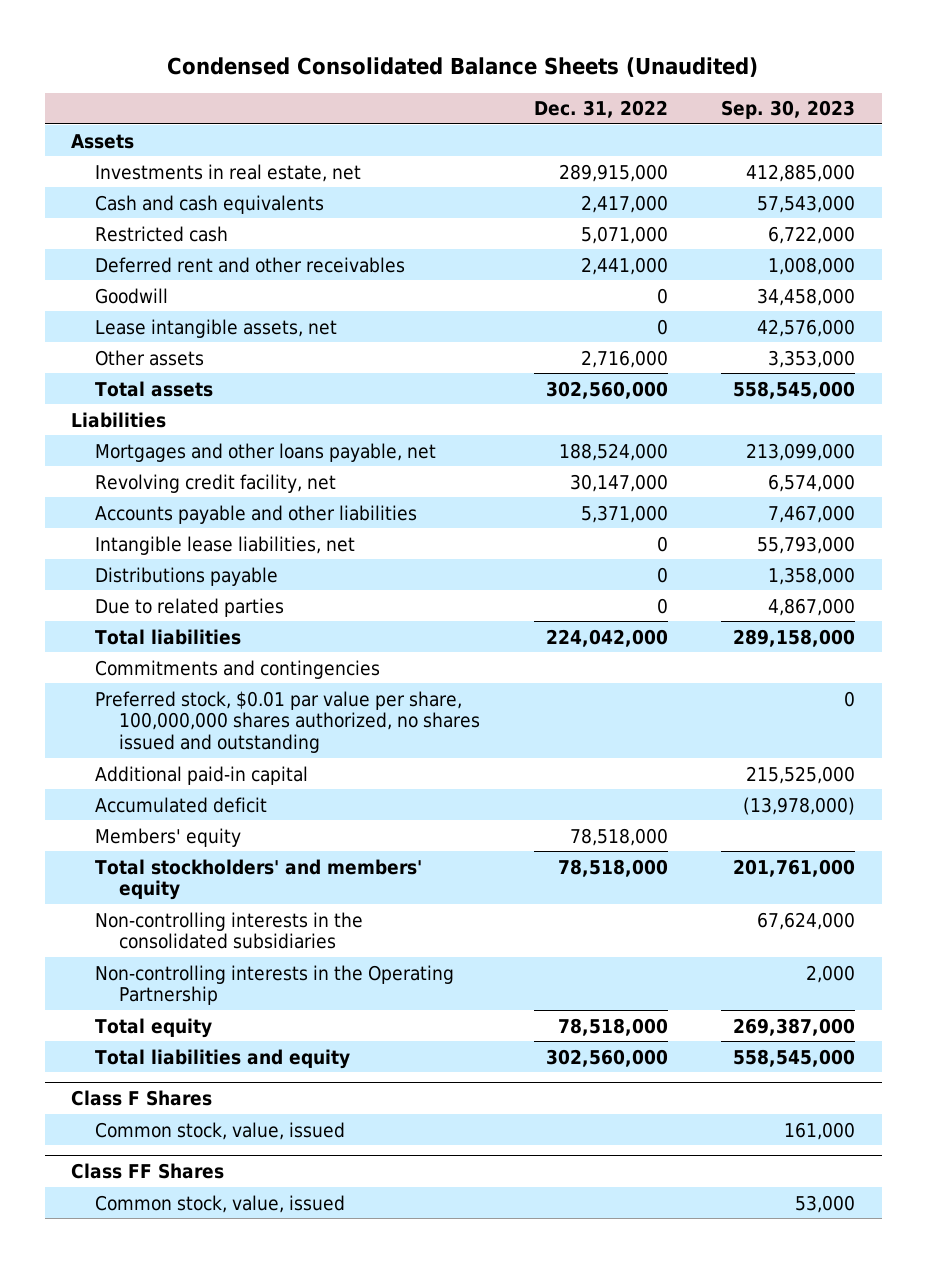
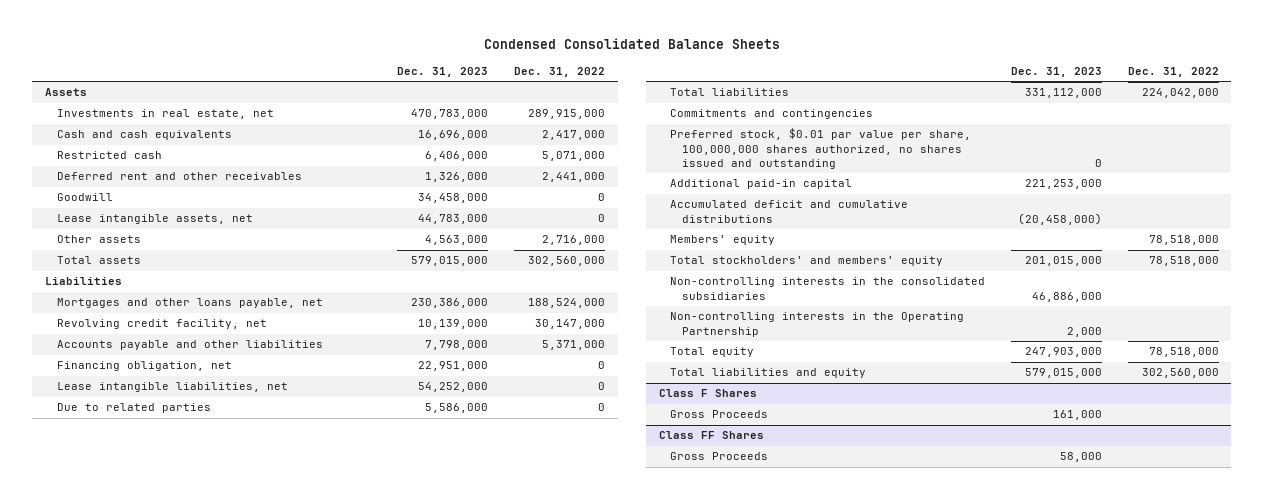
[167,56,759,77] Condensed Consolidated Balance Sheets (Unaudited) -> [483,38,780,50] Condensed Consolidated Balance Sheets
[721,100,856,120] Sep. 30, 2023 -> none
none -> [397,67,489,78] Dec. 31, 2023
[95,566,279,586] Distributions payable -> none
none -> [56,361,232,372] Financing obligation, net
[95,535,356,555] Intangible lease liabilities, net -> [56,382,288,393] Lease intangible liabilities, net
[95,796,268,813] Accumulated deficit -> [670,200,909,223] Accumulated deficit and cumulative distributions
[95,1121,346,1140] Common stock, value, issued -> [670,410,769,419] Gross Proceeds
[95,1194,346,1213] Common stock, value, issued -> [670,452,769,461] Gross Proceeds

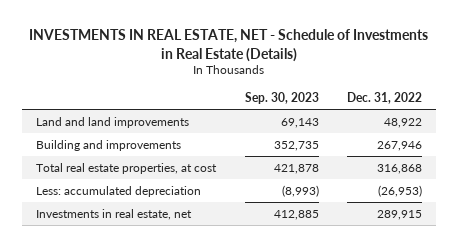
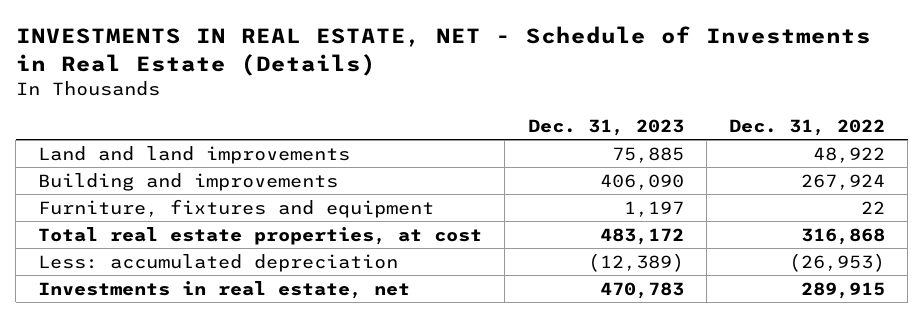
[244,91,319,104] Sep. 30, 2023 -> none
none -> [527,118,684,136] Dec. 31, 2023
[376,140,422,151] 267,946 -> [800,173,885,190] 267,924
none -> [38,198,435,218] Furniture, fixtures and equipment

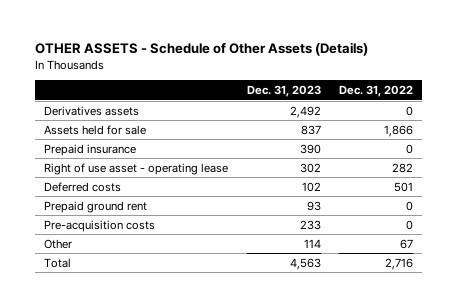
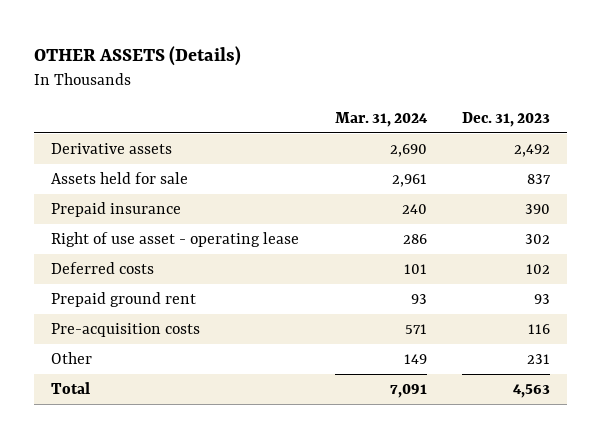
[34,41,368,56] OTHER ASSETS - Schedule of Other Assets (Details) -> [33,46,241,67] OTHER ASSETS (Details)
[339,85,414,98] Dec. 31, 2022 -> none
none -> [334,111,428,127] Mar. 31, 2024
[44,105,140,116] Derivatives assets -> [51,142,173,154] Derivative assets
[299,219,321,230] 233 -> [527,323,550,334] 116
[303,238,321,248] 114 -> [526,353,550,364] 231

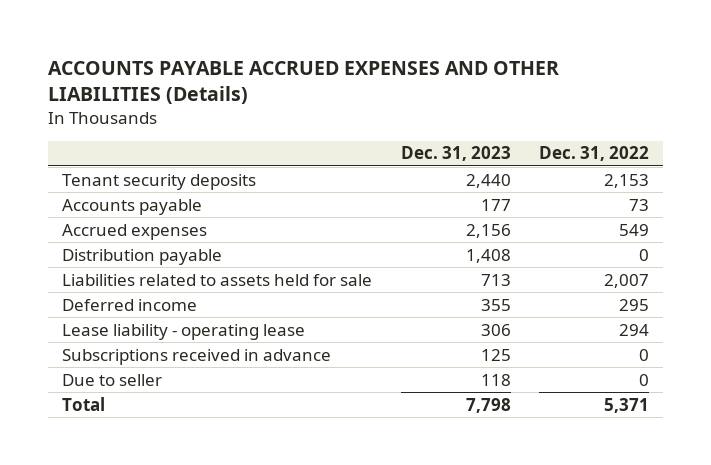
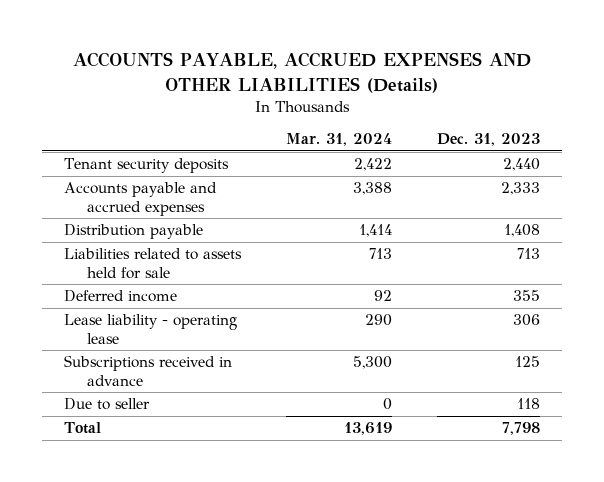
[48,60,560,105] ACCOUNTS PAYABLE ACCRUED EXPENSES AND OTHER LIABILITIES (Details) -> [73,52,532,93] ACCOUNTS PAYABLE, ACCRUED EXPENSES AND OTHER LIABILITIES (Details)
[538,146,649,162] Dec. 31, 2022 -> none
none -> [286,133,393,147] Mar. 31, 2024
[62,198,203,215] Accounts payable -> none
[62,223,208,240] Accrued expenses -> none
none -> [64,182,218,216] Accounts payable and accrued expenses

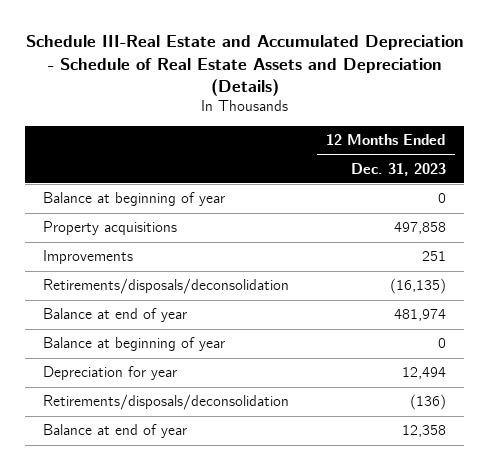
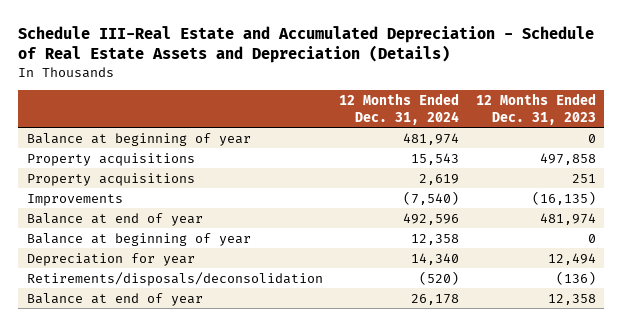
none -> [339,93,460,125] 12 Months Ended Dec. 31, 2024
[43,278,290,295] Retirements/disposals/deconsolidation -> none
none -> [26,172,195,186] Property acquisitions
[421,251,446,262] 251 -> [531,190,596,205] (16,135)

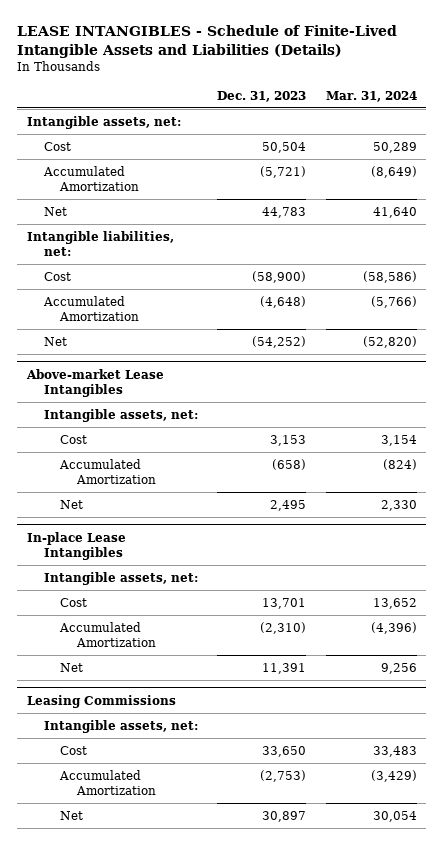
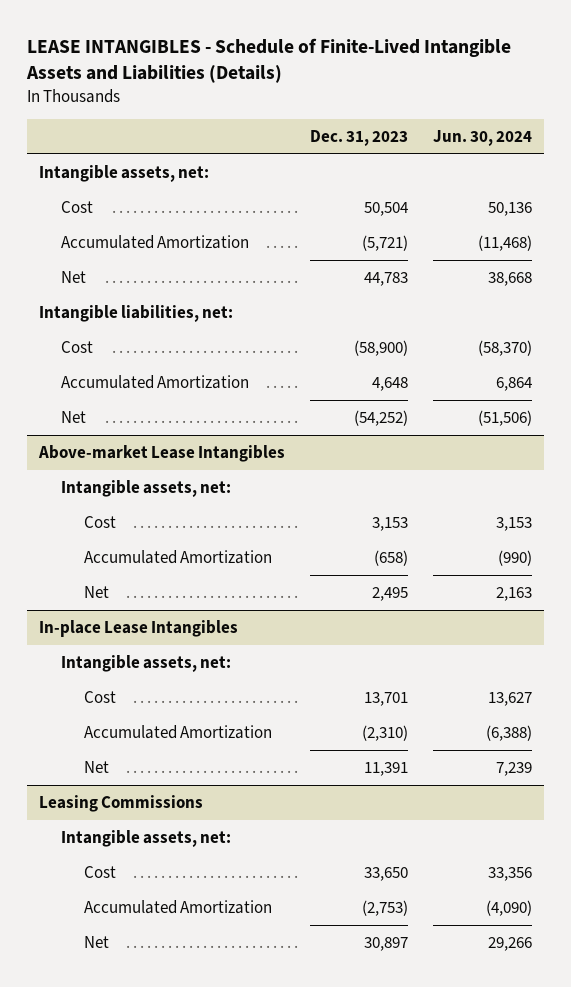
[325,90,417,102] Mar. 31, 2024 -> none
none -> [432,129,532,146] Jun. 30, 2024
[260,295,307,308] (4,648) -> [372,377,409,392] 4,648

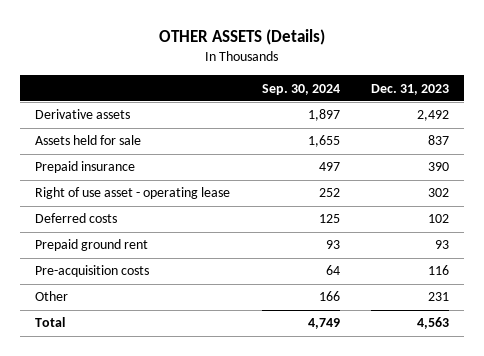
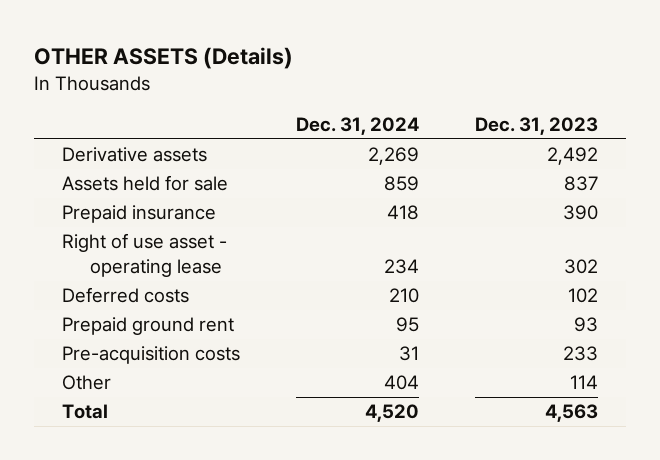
[261,83,340,95] Sep. 30, 2024 -> none
none -> [296,116,420,135] Dec. 31, 2024
[427,265,449,276] 116 -> [563,346,599,362] 233
[427,292,449,302] 231 -> [570,375,599,390] 114

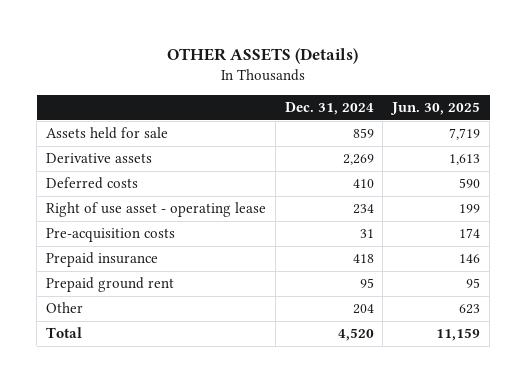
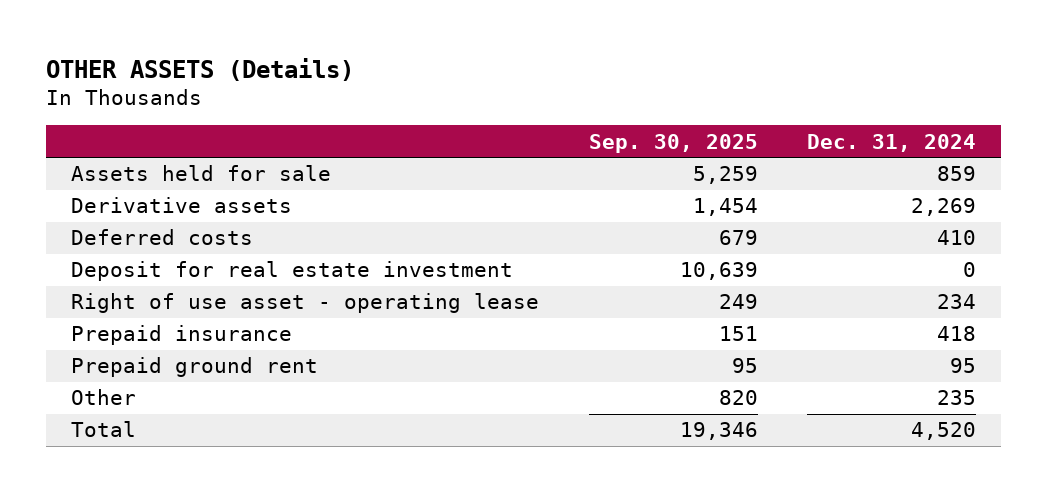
[390,102,481,116] Jun. 30, 2025 -> none
none -> [588,133,758,153] Sep. 30, 2025
none -> [70,261,513,282] Deposit for real estate investment
[45,228,175,243] Pre-acquisition costs -> none
[352,304,374,315] 204 -> [937,390,977,406] 235

